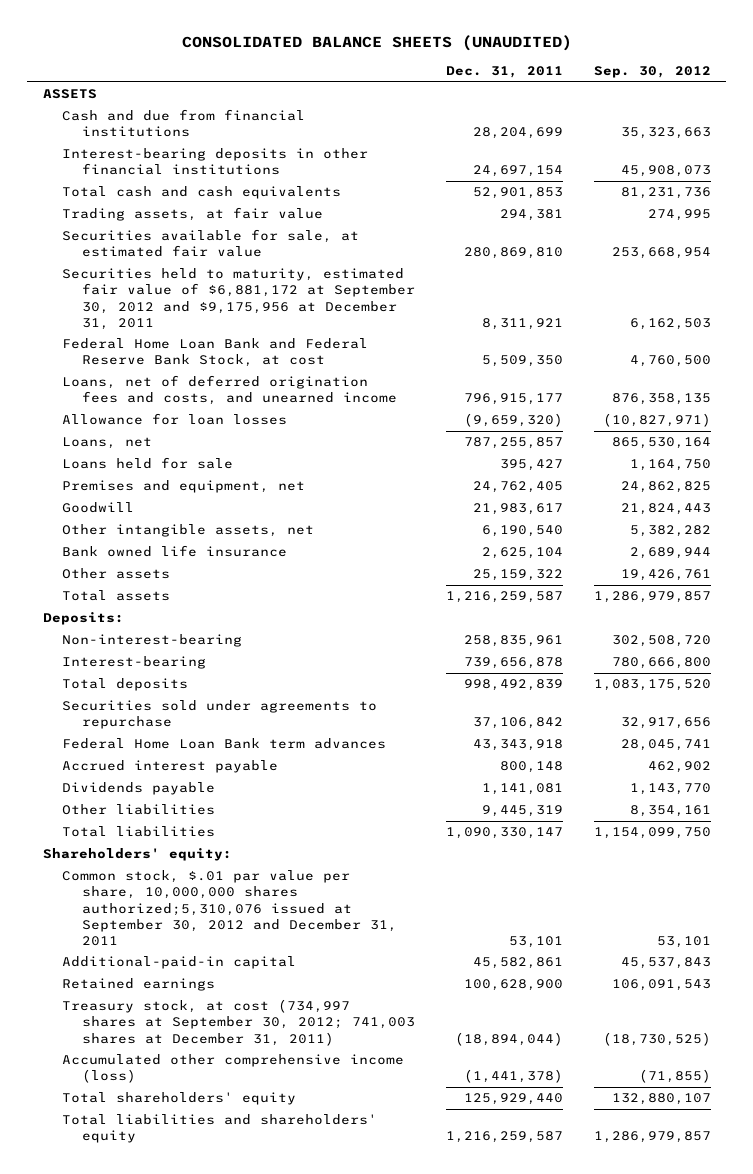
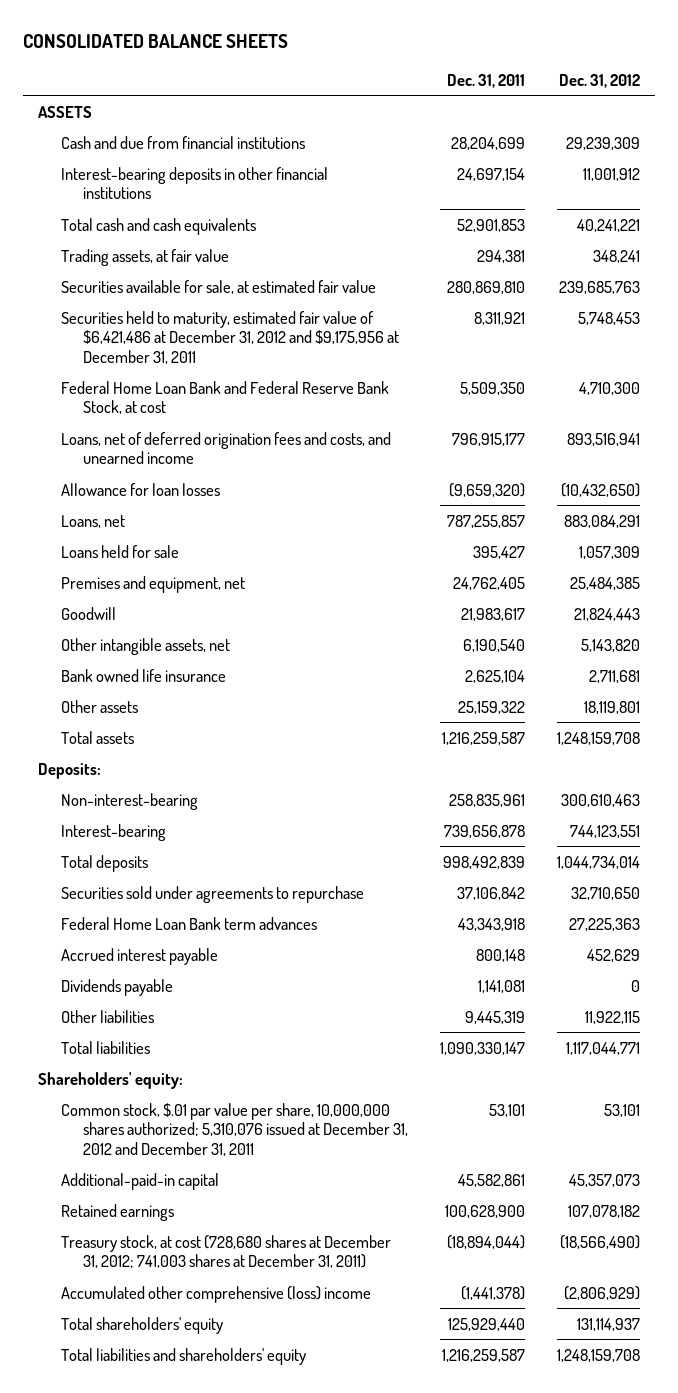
[181,35,572,52] CONSOLIDATED BALANCE SHEETS (UNAUDITED) -> [22,34,288,49] CONSOLIDATED BALANCE SHEETS
[593,66,711,79] Sep. 30, 2012 -> none
none -> [558,73,640,88] Dec. 31, 2012
[62,268,415,330] Securities held to maturity, estimated fair value of $6,881,172 at September 30, 2012 and $9,175,956 at December 31, 2011 -> [60,310,400,364] Securities held to maturity, estimated fair value of $6,421,486 at December 31, 2012 and $9,175,956 at December 31, 2011
[62,870,397,946] Common stock, $.01 par value per share, 10,000,000 shares authorized;5,310,076 issued at September 30, 2012 and December 31, 2011 -> [60,1102,409,1156] Common stock, $.01 par value per share, 10,000,000 shares authorized; 5,310,076 issued at December 31, 2012 and December 31, 2011
[62,999,415,1046] Treasury stock, at cost (734,997 shares at September 30, 2012; 741,003 shares at December 31, 2011) -> [60,1234,391,1269] Treasury stock, at cost (728,680 shares at December 31, 2012; 741,003 shares at December 31, 2011)
[62,1054,405,1084] Accumulated other comprehensive income (loss) -> [60,1285,371,1303] Accumulated other comprehensive (loss) income

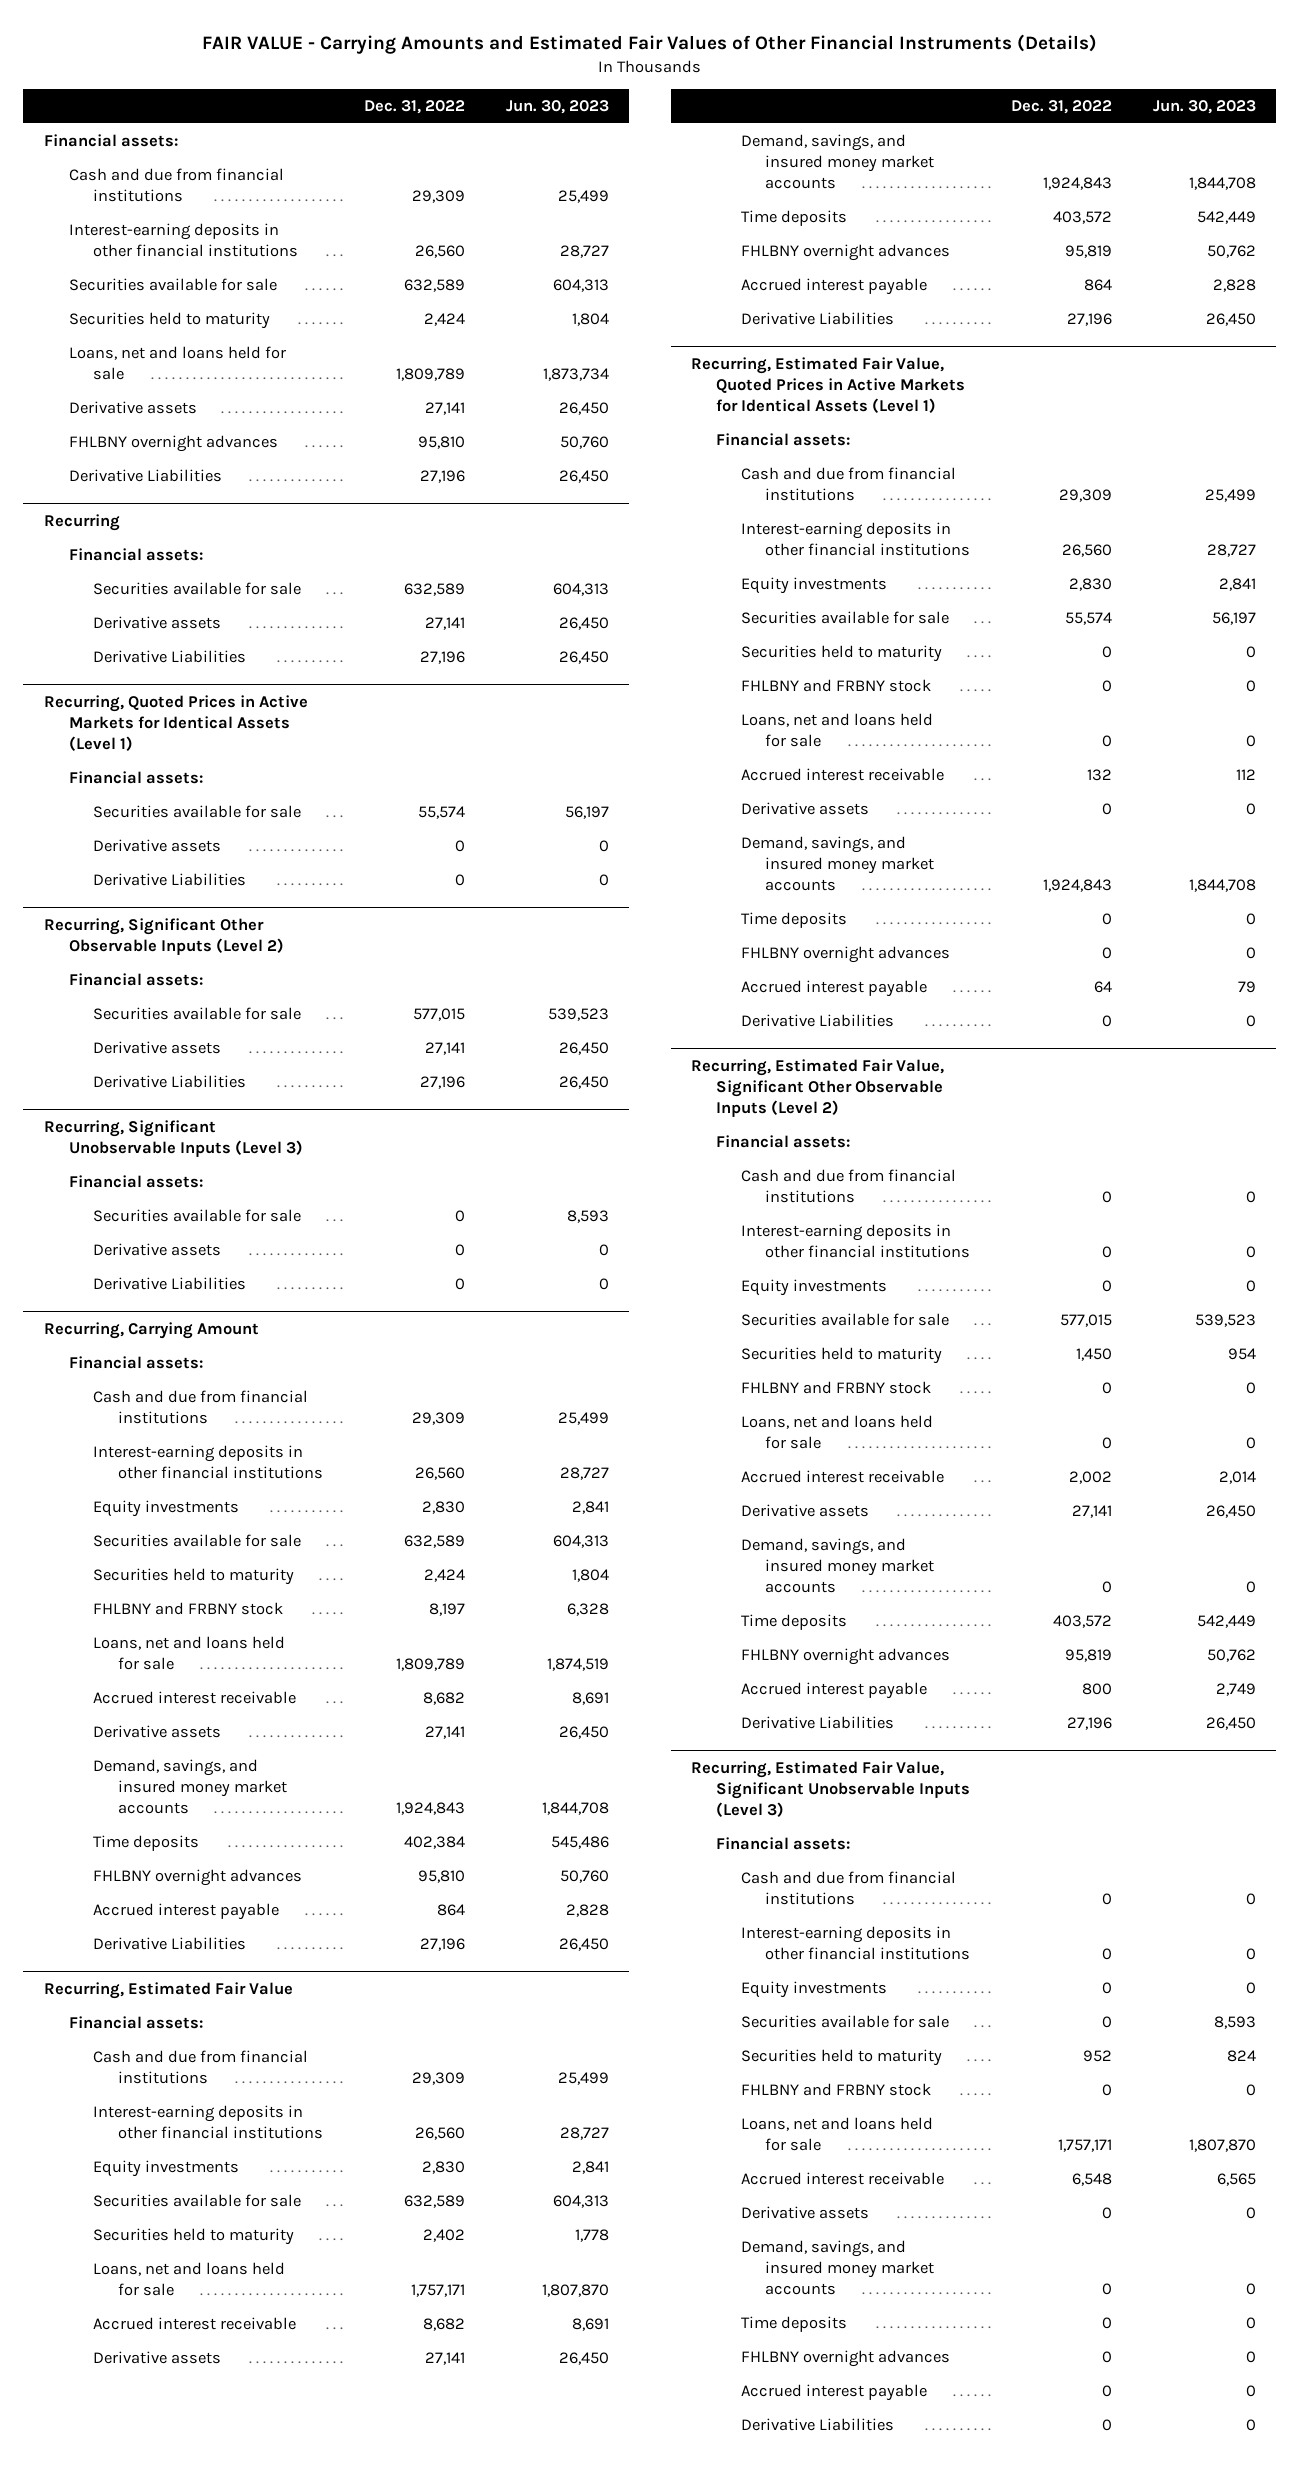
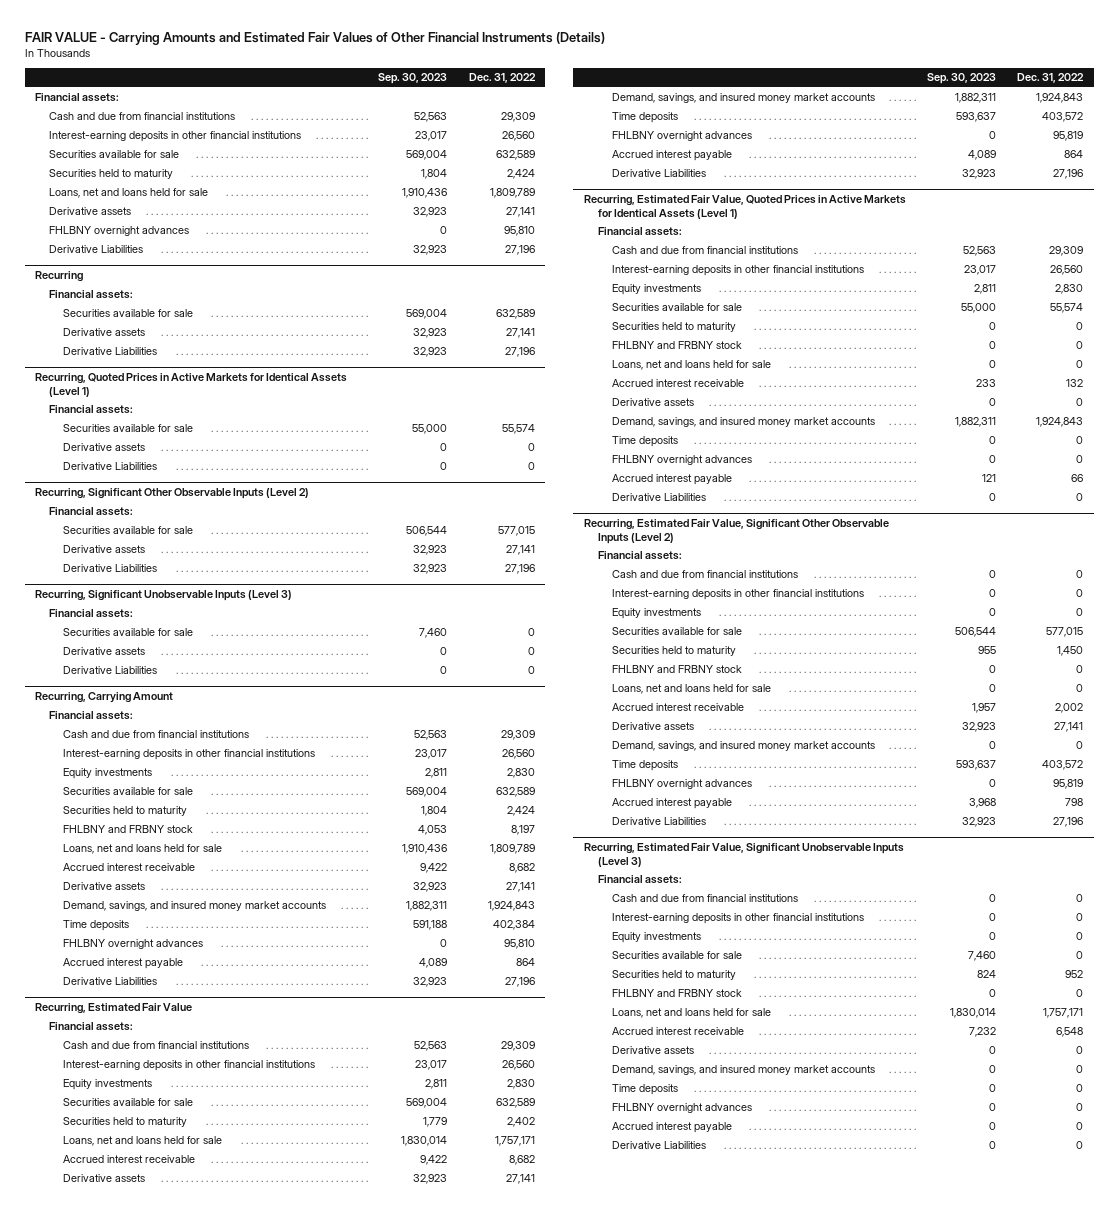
[505,99,609,114] Jun. 30, 2023 -> none
none -> [378,73,448,85] Sep. 30, 2023
[1094,981,1113,994] 64 -> [1071,474,1084,483] 66
[1082,1683,1113,1696] 800 -> [1065,798,1084,807] 798

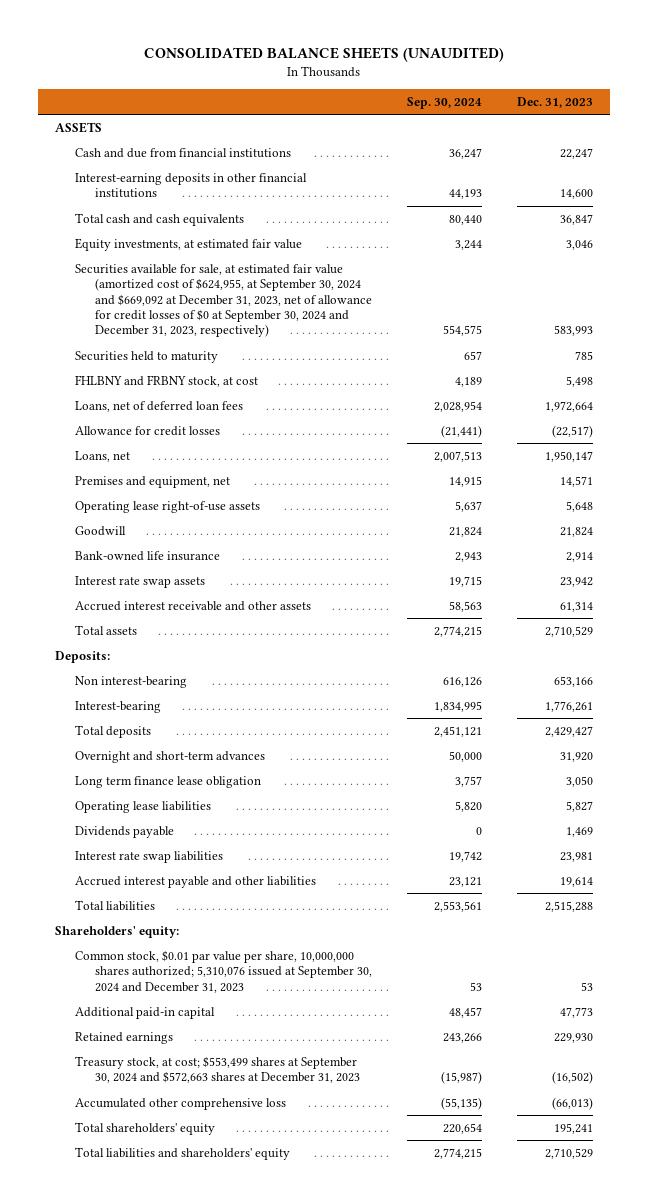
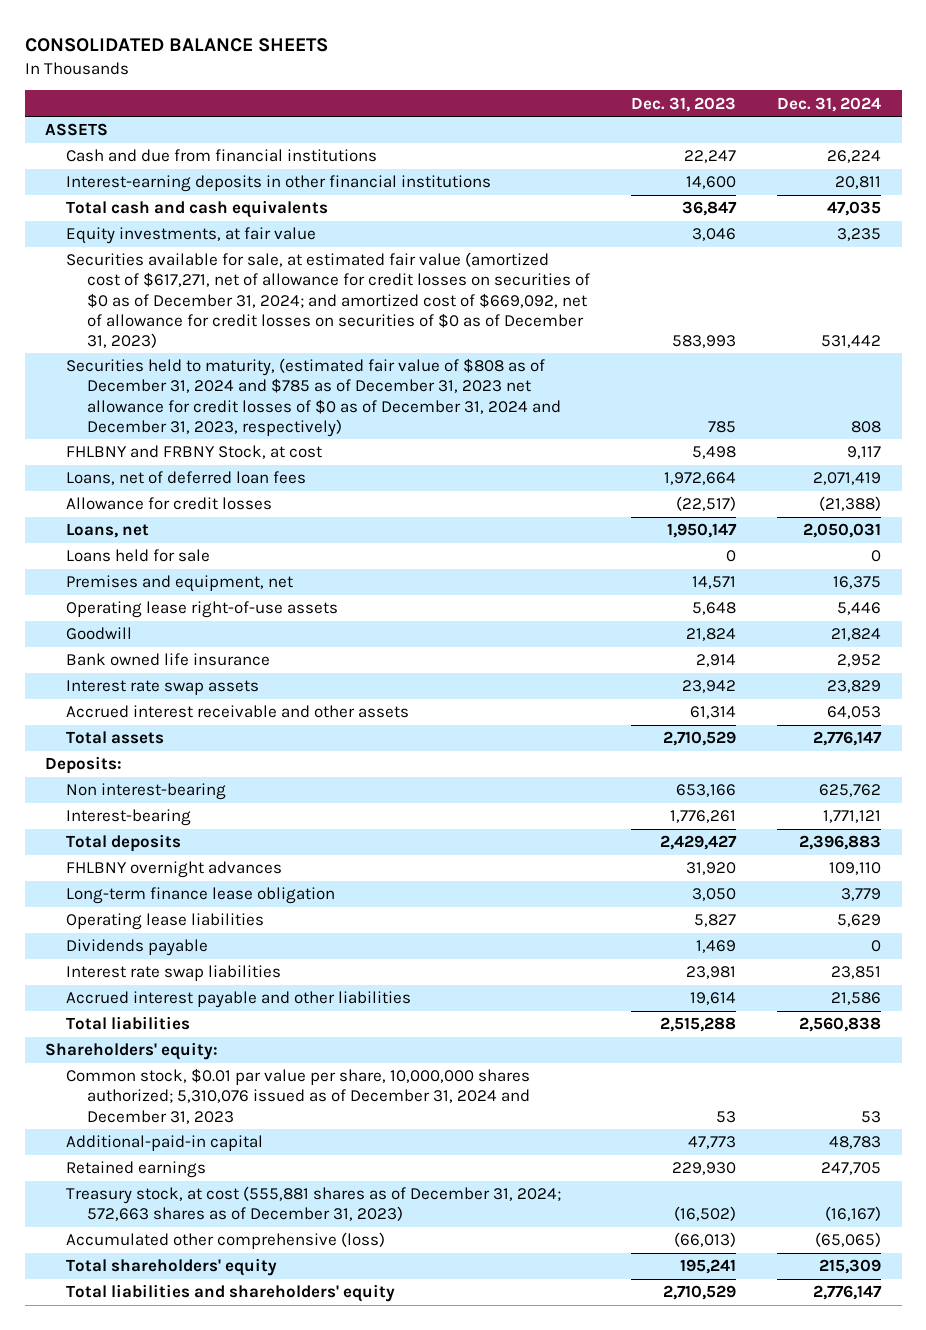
[143,46,504,62] CONSOLIDATED BALANCE SHEETS (UNAUDITED) -> [24,37,328,52] CONSOLIDATED BALANCE SHEETS
[406,96,482,109] Sep. 30, 2024 -> none
none -> [777,96,882,112] Dec. 31, 2024
[74,237,302,251] Equity investments, at estimated fair value -> [66,227,317,245] Equity investments, at fair value
[74,263,373,338] Securities available for sale, at estimated fair value (amortized cost of $624,955, at September 30, 2024 and $669,092 at December 31, 2023, net of allowance for credit losses of $0 at September 30, 2024 and December 31, 2023, respectively) -> [66,252,591,348] Securities available for sale, at estimated fair value (amortized cost of $617,271, net of allowance for credit losses on securities of $0 as of December 31, 2024; and amortized cost of $669,092, net of allowance for credit losses on securities of $0 as of December 31, 2023)
[74,350,218,363] Securities held to maturity -> [66,358,562,437] Securities held to maturity, (estimated fair value of $808 as of December 31, 2024 and $785 as of December 31, 2023 net allowance for credit losses of $0 as of December 31, 2024 and December 31, 2023, respectively)
[74,374,258,387] FHLBNY and FRBNY stock, at cost -> [66,445,323,460] FHLBNY and FRBNY Stock, at cost
none -> [66,549,211,563] Loans held for sale
[74,550,220,561] Bank-owned life insurance -> [66,653,271,667] Bank owned life insurance
[74,750,265,763] Overnight and short-term advances -> [66,861,283,879] FHLBNY overnight advances
[74,775,261,788] Long term finance lease obligation -> [66,887,336,905] Long-term finance lease obligation
[74,949,373,993] Common stock, $0.01 par value per share, 10,000,000 shares authorized; 5,310,076 issued at September 30, 2024 and December 31, 2023 -> [66,1068,531,1124] Common stock, $0.01 par value per share, 10,000,000 shares authorized; 5,310,076 issued as of December 31, 2024 and December 31, 2023
[74,1006,215,1019] Additional paid-in capital -> [66,1135,264,1152] Additional-paid-in capital
[74,1055,361,1084] Treasury stock, at cost; $553,499 shares at September 30, 2024 and $572,663 shares at December 31, 2023 -> [66,1186,562,1222] Treasury stock, at cost (555,881 shares as of December 31, 2024; 572,663 shares as of December 31, 2023)
[74,1097,286,1110] Accumulated other comprehensive loss -> [66,1232,386,1250] Accumulated other comprehensive (loss)

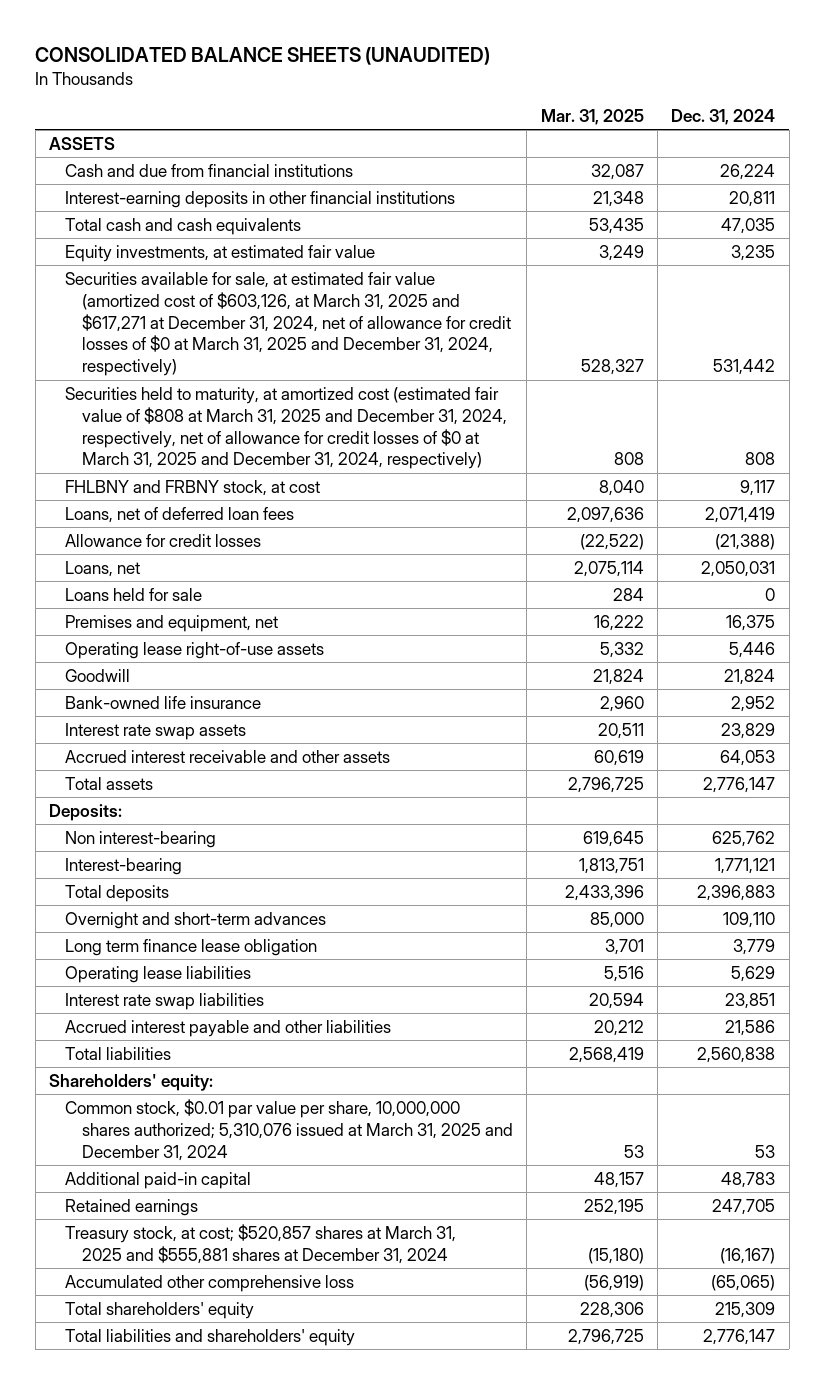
[24,37,328,52] CONSOLIDATED BALANCE SHEETS -> [35,46,491,65] CONSOLIDATED BALANCE SHEETS (UNAUDITED)
[631,96,737,112] Dec. 31, 2023 -> none
none -> [540,108,644,125] Mar. 31, 2025
[66,227,317,245] Equity investments, at fair value -> [65,244,376,262] Equity investments, at estimated fair value
[66,252,591,348] Securities available for sale, at estimated fair value (amortized cost of $617,271, net of allowance for credit losses on securities of $0 as of December 31, 2024; and amortized cost of $669,092, net of allowance for credit losses on securities of $0 as of December 31, 2023) -> [65,271,511,377] Securities available for sale, at estimated fair value (amortized cost of $603,126, at March 31, 2025 and $617,271 at December 31, 2024, net of allowance for credit losses of $0 at March 31, 2025 and December 31, 2024, respectively)
[66,358,562,437] Securities held to maturity, (estimated fair value of $808 as of December 31, 2024 and $785 as of December 31, 2023 net allowance for credit losses of $0 as of December 31, 2024 and December 31, 2023, respectively) -> [65,386,507,470] Securities held to maturity, at amortized cost (estimated fair value of $808 at March 31, 2025 and December 31, 2024, respectively, net of allowance for credit losses of $0 at March 31, 2025 and December 31, 2024, respectively)
[66,445,323,460] FHLBNY and FRBNY Stock, at cost -> [65,479,321,496] FHLBNY and FRBNY stock, at cost
[66,653,271,667] Bank owned life insurance -> [65,695,262,709] Bank-owned life insurance
[66,861,283,879] FHLBNY overnight advances -> [65,911,327,929] Overnight and short-term advances
[66,887,336,905] Long-term finance lease obligation -> [65,938,318,956] Long term finance lease obligation
[66,939,209,957] Dividends payable -> none
[66,1068,531,1124] Common stock, $0.01 par value per share, 10,000,000 shares authorized; 5,310,076 issued as of December 31, 2024 and December 31, 2023 -> [65,1098,513,1161] Common stock, $0.01 par value per share, 10,000,000 shares authorized; 5,310,076 issued at March 31, 2025 and December 31, 2024
[66,1135,264,1152] Additional-paid-in capital -> [65,1171,252,1189] Additional paid-in capital
[66,1186,562,1222] Treasury stock, at cost (555,881 shares as of December 31, 2024; 572,663 shares as of December 31, 2023) -> [65,1223,457,1264] Treasury stock, at cost; $520,857 shares at March 31, 2025 and $555,881 shares at December 31, 2024
[66,1232,386,1250] Accumulated other comprehensive (loss) -> [65,1274,355,1292] Accumulated other comprehensive loss

